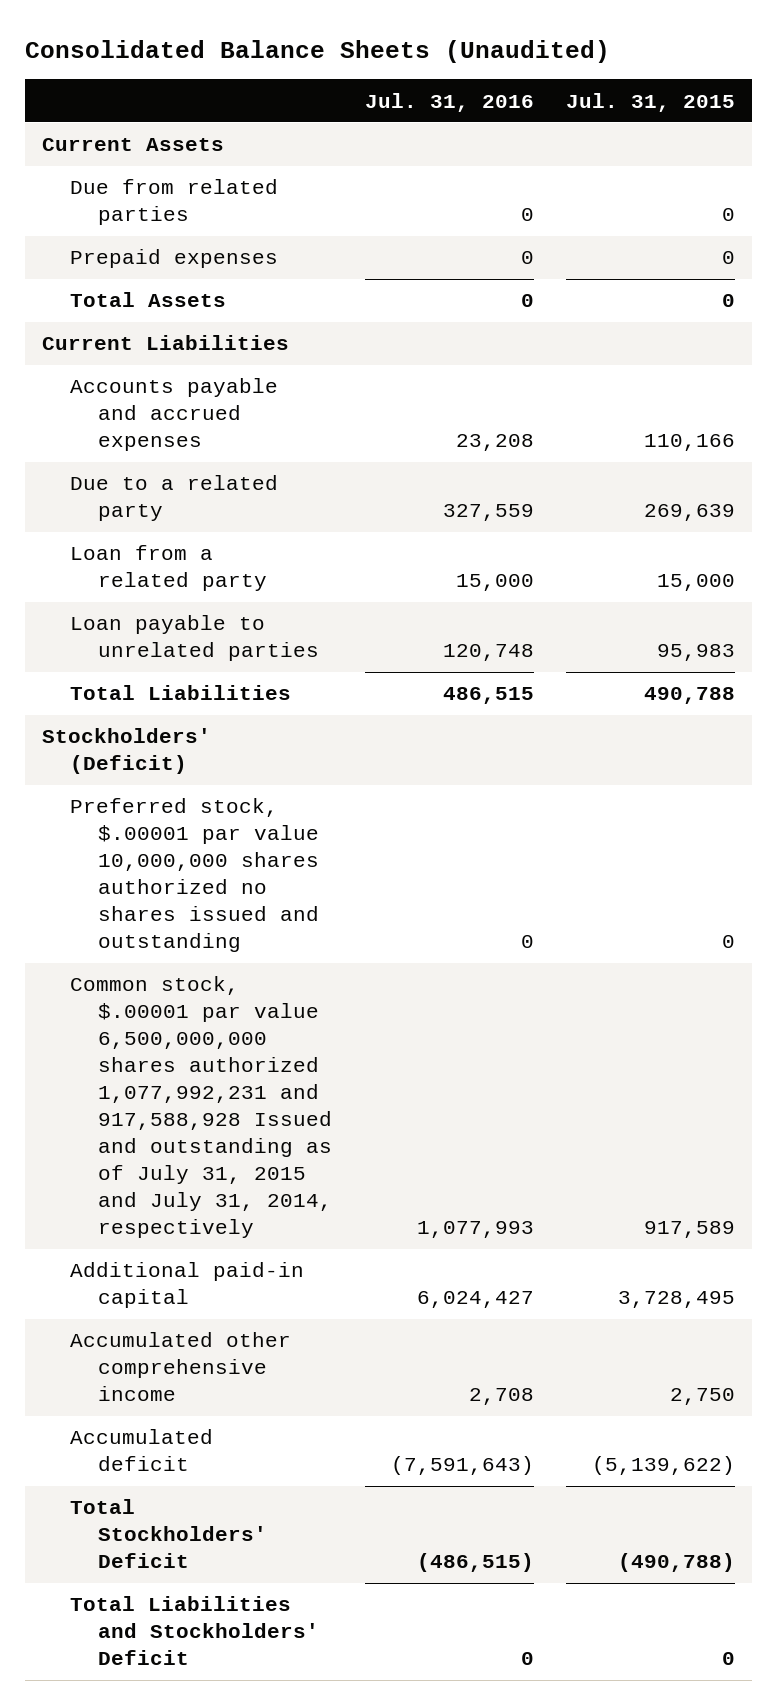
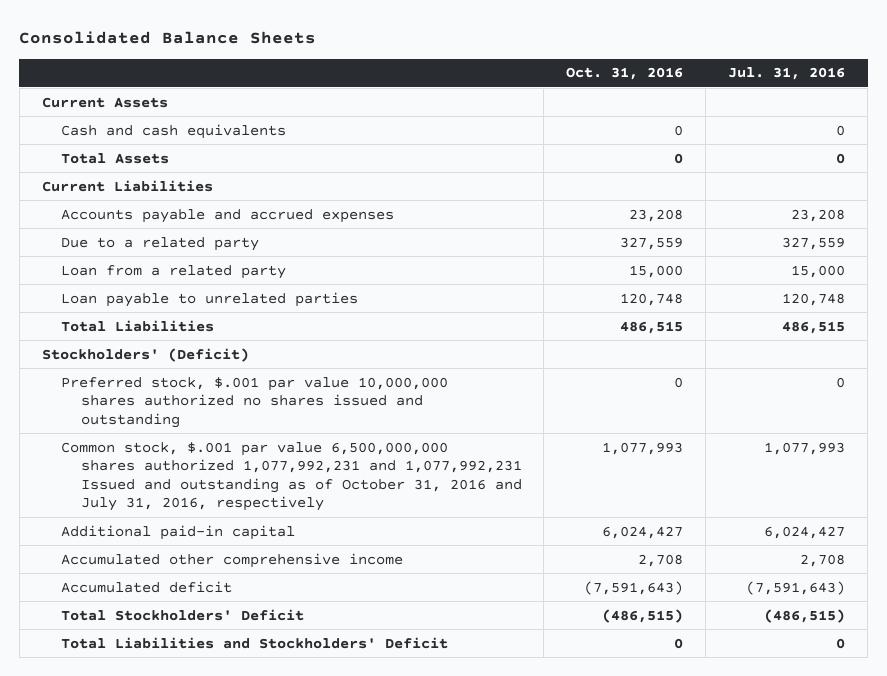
[25,40,611,64] Consolidated Balance Sheets (Unaudited) -> [19,31,317,45] Consolidated Balance Sheets
[566,92,736,112] Jul. 31, 2015 -> none
none -> [566,67,684,81] Oct. 31, 2016
[69,179,278,226] Due from related parties -> none
[69,249,278,269] Prepaid expenses -> none
none -> [61,123,287,139] Cash and cash equivalents
[69,798,320,953] Preferred stock, $.00001 par value 10,000,000 shares authorized no shares issued and outstanding -> [61,376,449,428] Preferred stock, $.001 par value 10,000,000 shares authorized no shares issued and outstanding
[69,976,333,1239] Common stock, $.00001 par value 6,500,000,000 shares authorized 1,077,992,231 and 917,588,928 Issued and outstanding as of July 31, 2015 and July 31, 2014, respectively -> [61,441,522,512] Common stock, $.001 par value 6,500,000,000 shares authorized 1,077,992,231 and 1,077,992,231 Issued and outstanding as of October 31, 2016 and July 31, 2016, respectively

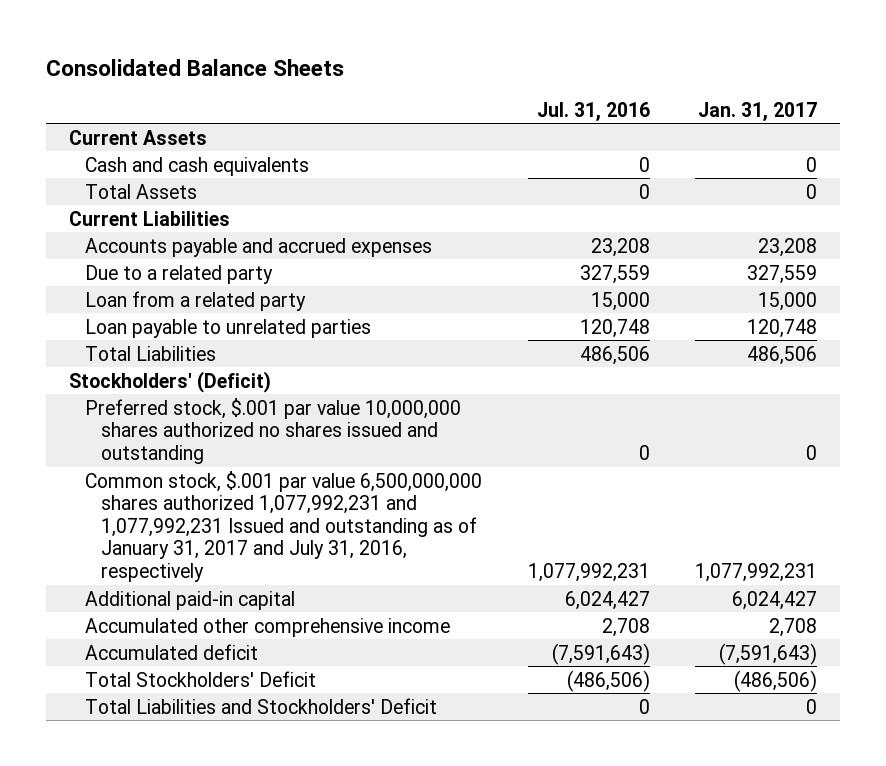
[566,67,684,81] Oct. 31, 2016 -> none
none -> [698,101,818,122] Jan. 31, 2017
[782,320,846,334] 486,515 -> [579,345,650,365] 486,506
[61,441,522,512] Common stock, $.001 par value 6,500,000,000 shares authorized 1,077,992,231 and 1,077,992,231 Issued and outstanding as of October 31, 2016 and July 31, 2016, respectively -> [84,470,482,583] Common stock, $.001 par value 6,500,000,000 shares authorized 1,077,992,231 and 1,077,992,231 Issued and outstanding as of January 31, 2017 and July 31, 2016, respectively
[764,441,846,455] 1,077,993 -> [527,563,650,583] 1,077,992,231
[764,608,846,623] (486,515) -> [566,669,650,692] (486,506)

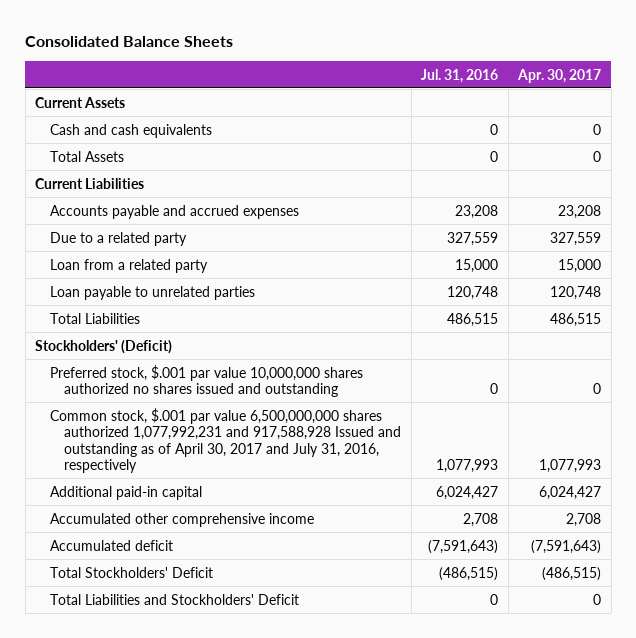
[698,101,818,122] Jan. 31, 2017 -> none
none -> [517,68,602,83] Apr. 30, 2017
[579,345,650,365] 486,506 -> [447,312,499,327] 486,515
[84,470,482,583] Common stock, $.001 par value 6,500,000,000 shares authorized 1,077,992,231 and 1,077,992,231 Issued and outstanding as of January 31, 2017 and July 31, 2016, respectively -> [49,407,402,474] Common stock, $.001 par value 6,500,000,000 shares authorized 1,077,992,231 and 917,588,928 Issued and outstanding as of April 30, 2017 and July 31, 2016, respectively
[527,563,650,583] 1,077,992,231 -> [436,459,499,474] 1,077,993
[566,669,650,692] (486,506) -> [439,566,499,581] (486,515)

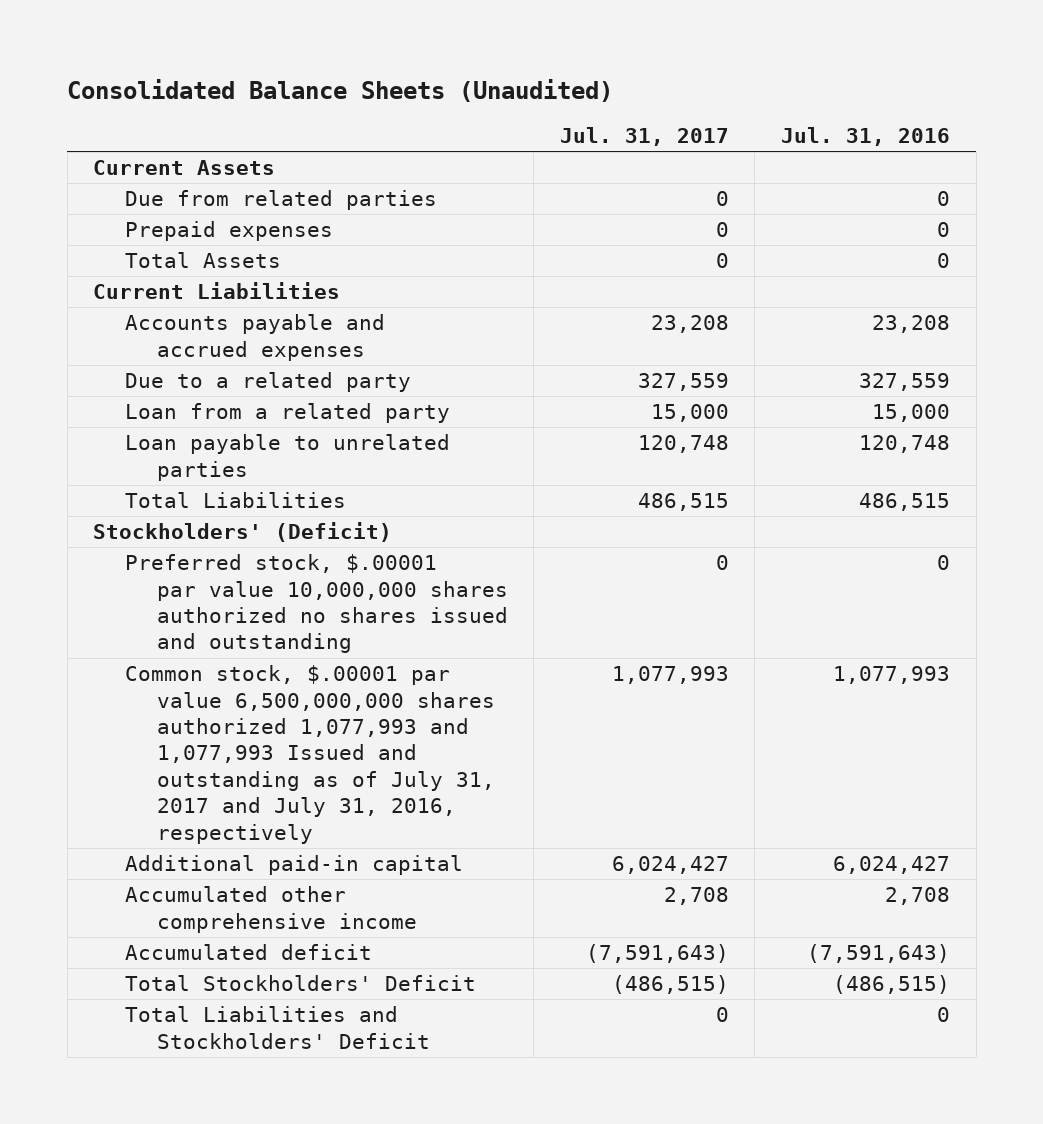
[25,35,234,47] Consolidated Balance Sheets -> [67,78,614,102] Consolidated Balance Sheets (Unaudited)
[517,68,602,83] Apr. 30, 2017 -> none
none -> [559,126,729,146] Jul. 31, 2017
[49,123,212,138] Cash and cash equivalents -> none
none -> [124,190,437,211] Due from related parties
none -> [124,221,333,242] Prepaid expenses
[49,364,363,398] Preferred stock, $.001 par value 10,000,000 shares authorized no shares issued and outstanding -> [124,554,508,654] Preferred stock, $.00001 par value 10,000,000 shares authorized no shares issued and outstanding
[49,407,402,474] Common stock, $.001 par value 6,500,000,000 shares authorized 1,077,992,231 and 917,588,928 Issued and outstanding as of April 30, 2017 and July 31, 2016, respectively -> [124,665,495,844] Common stock, $.00001 par value 6,500,000,000 shares authorized 1,077,993 and 1,077,993 Issued and outstanding as of July 31, 2017 and July 31, 2016, respectively

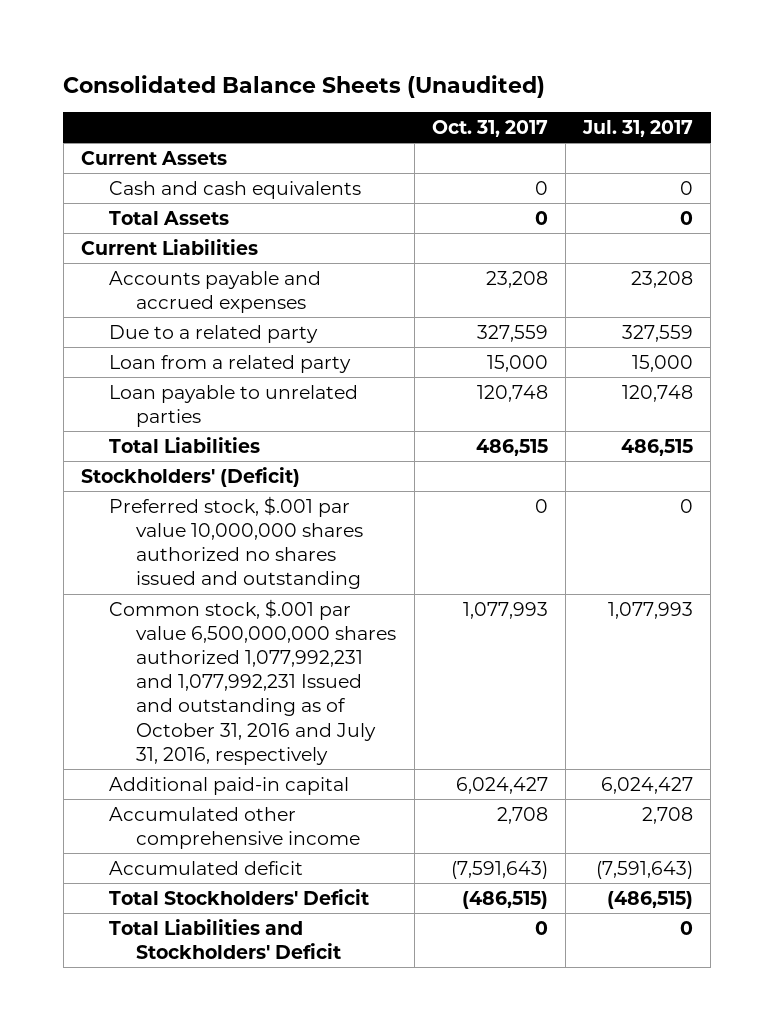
[780,126,950,146] Jul. 31, 2016 -> none
none -> [431,119,548,137] Oct. 31, 2017
[124,190,437,211] Due from related parties -> none
[124,221,333,242] Prepaid expenses -> none
none -> [108,180,361,199] Cash and cash equivalents
[124,554,508,654] Preferred stock, $.00001 par value 10,000,000 shares authorized no shares issued and outstanding -> [108,495,364,590] Preferred stock, $.001 par value 10,000,000 shares authorized no shares issued and outstanding
[124,665,495,844] Common stock, $.00001 par value 6,500,000,000 shares authorized 1,077,993 and 1,077,993 Issued and outstanding as of July 31, 2017 and July 31, 2016, respectively -> [108,598,397,765] Common stock, $.001 par value 6,500,000,000 shares authorized 1,077,992,231 and 1,077,992,231 Issued and outstanding as of October 31, 2016 and July 31, 2016, respectively

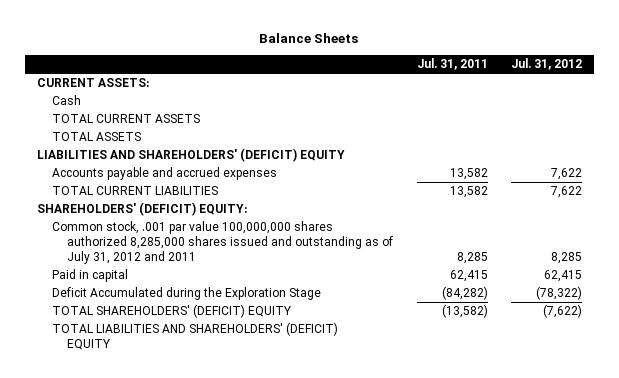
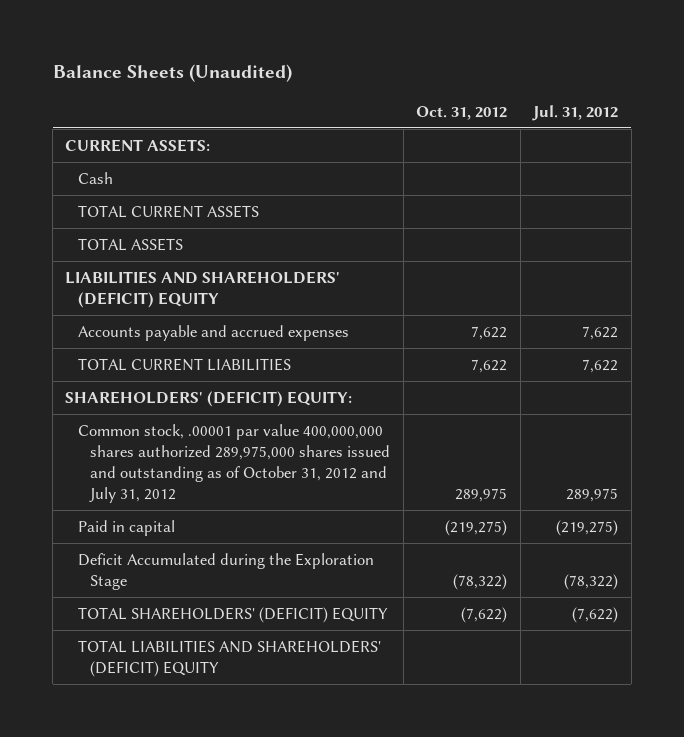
[259,33,359,44] Balance Sheets -> [52,64,292,83] Balance Sheets (Unaudited)
[416,58,488,71] Jul. 31, 2011 -> none
none -> [416,105,508,120] Oct. 31, 2012
[51,221,394,265] Common stock, .001 par value 100,000,000 shares authorized 8,285,000 shares issued and outstanding as of July 31, 2012 and 2011 -> [77,423,391,504] Common stock, .00001 par value 400,000,000 shares authorized 289,975,000 shares issued and outstanding as of October 31, 2012 and July 31, 2012
[551,252,583,265] 8,285 -> [566,488,619,503] 289,975
[544,270,583,283] 62,415 -> [556,519,619,536] (219,275)

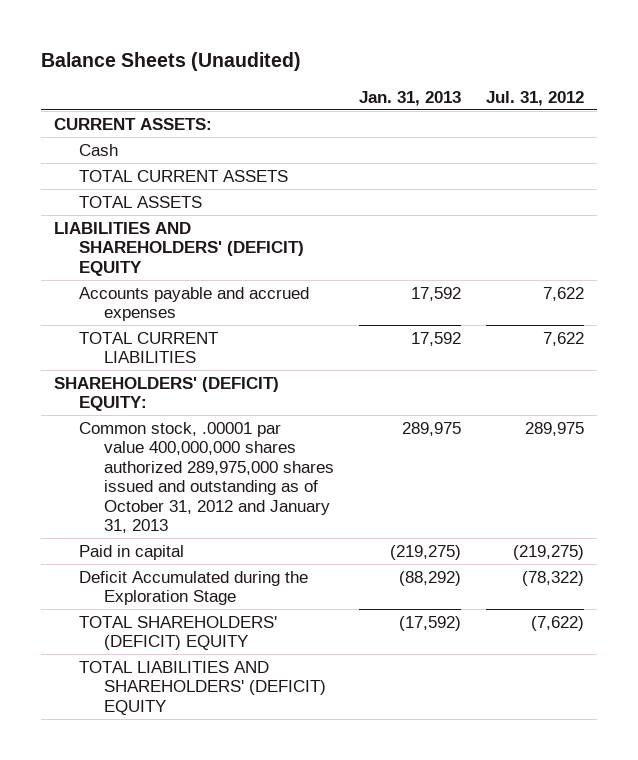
[416,105,508,120] Oct. 31, 2012 -> none
none -> [359,90,462,106] Jan. 31, 2013
[77,423,391,504] Common stock, .00001 par value 400,000,000 shares authorized 289,975,000 shares issued and outstanding as of October 31, 2012 and July 31, 2012 -> [78,421,335,534] Common stock, .00001 par value 400,000,000 shares authorized 289,975,000 shares issued and outstanding as of October 31, 2012 and January 31, 2013

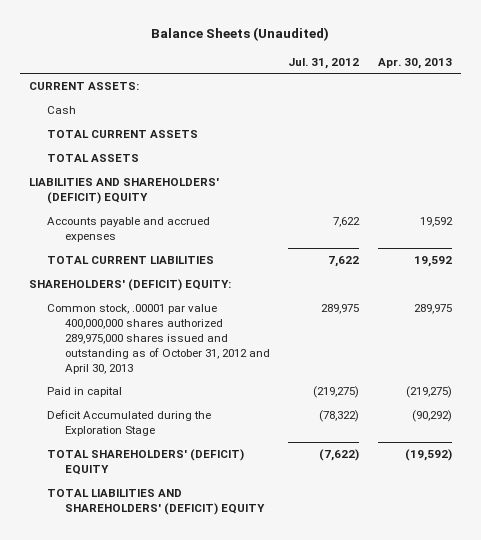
[359,90,462,106] Jan. 31, 2013 -> none
none -> [377,57,452,69] Apr. 30, 2013
[78,421,335,534] Common stock, .00001 par value 400,000,000 shares authorized 289,975,000 shares issued and outstanding as of October 31, 2012 and January 31, 2013 -> [46,304,270,374] Common stock, .00001 par value 400,000,000 shares authorized 289,975,000 shares issued and outstanding as of October 31, 2012 and April 30, 2013

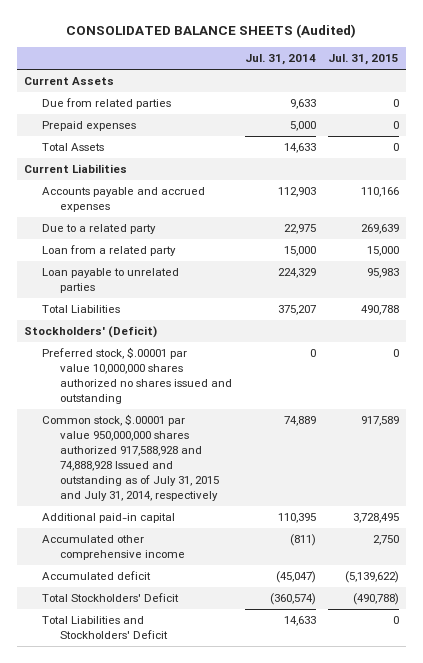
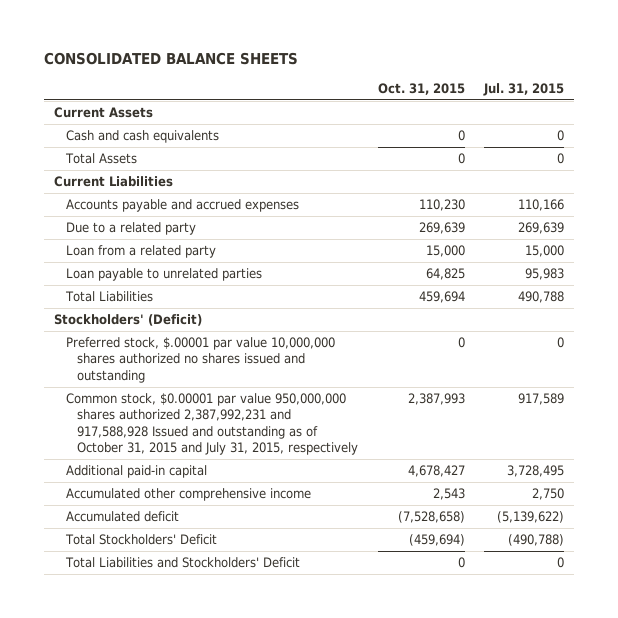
[66,24,357,39] CONSOLIDATED BALANCE SHEETS (Audited) -> [44,51,299,65] CONSOLIDATED BALANCE SHEETS
[244,54,316,66] Jul. 31, 2014 -> none
none -> [377,82,465,95] Oct. 31, 2015
[41,98,171,110] Due from related parties -> none
[41,121,136,132] Prepaid expenses -> none
none -> [65,130,219,144] Cash and cash equivalents
[41,414,220,501] Common stock, $.00001 par value 950,000,000 shares authorized 917,588,928 and 74,888,928 Issued and outstanding as of July 31, 2015 and July 31, 2014, respectively -> [65,393,359,456] Common stock, $0.00001 par value 950,000,000 shares authorized 2,387,992,231 and 917,588,928 Issued and outstanding as of October 31, 2015 and July 31, 2015, respectively

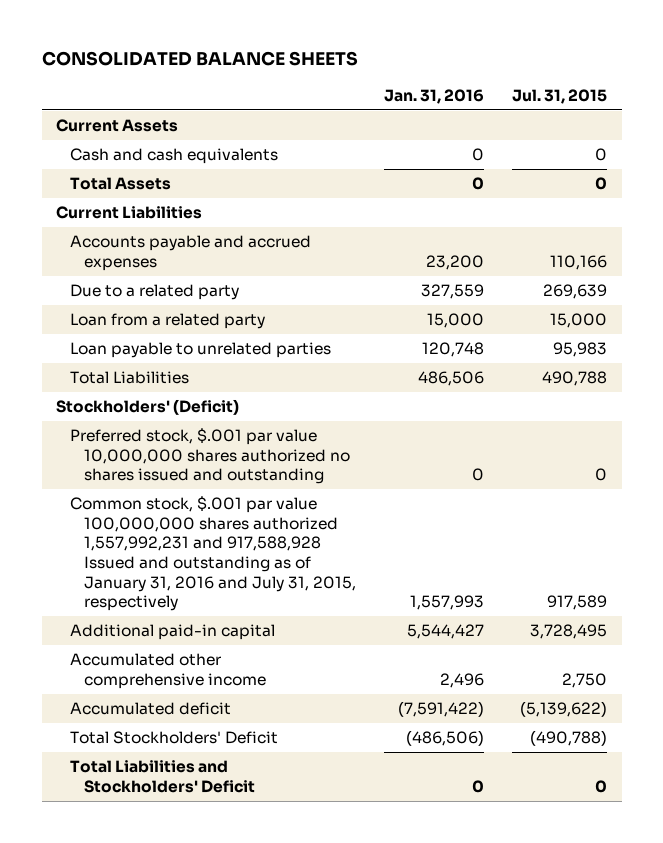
[377,82,465,95] Oct. 31, 2015 -> none
none -> [384,88,485,104] Jan. 31, 2016
[65,337,335,383] Preferred stock, $.00001 par value 10,000,000 shares authorized no shares issued and outstanding -> [69,428,351,485] Preferred stock, $.001 par value 10,000,000 shares authorized no shares issued and outstanding
[65,393,359,456] Common stock, $0.00001 par value 950,000,000 shares authorized 2,387,992,231 and 917,588,928 Issued and outstanding as of October 31, 2015 and July 31, 2015, respectively -> [69,496,357,612] Common stock, $.001 par value 100,000,000 shares authorized 1,557,992,231 and 917,588,928 Issued and outstanding as of January 31, 2016 and July 31, 2015, respectively

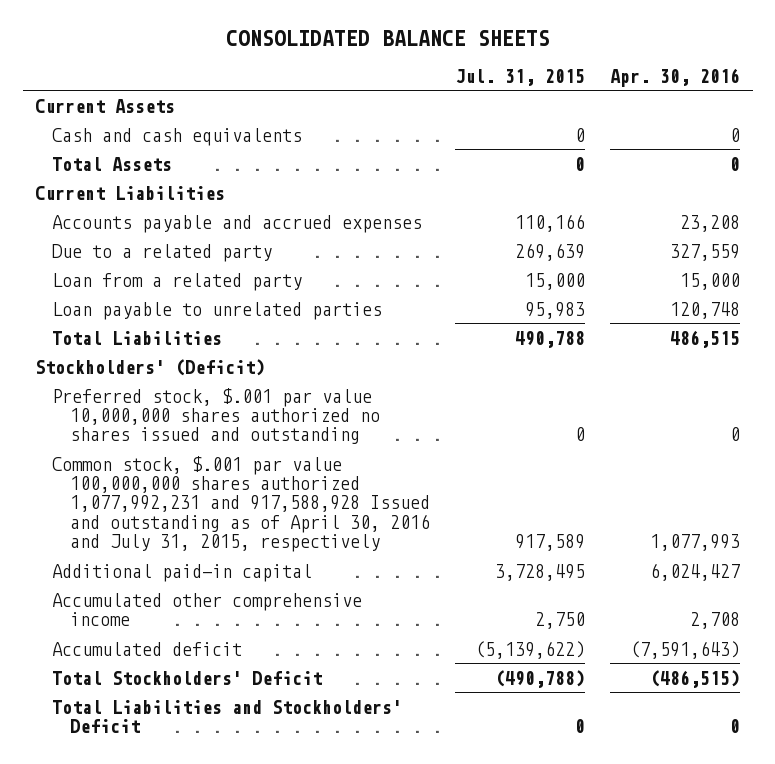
[384,88,485,104] Jan. 31, 2016 -> none
none -> [610,67,741,87] Apr. 30, 2016
[69,496,357,612] Common stock, $.001 par value 100,000,000 shares authorized 1,557,992,231 and 917,588,928 Issued and outstanding as of January 31, 2016 and July 31, 2015, respectively -> [52,455,430,553] Common stock, $.001 par value 100,000,000 shares authorized 1,077,992,231 and 917,588,928 Issued and outstanding as of April 30, 2016 and July 31, 2015, respectively

